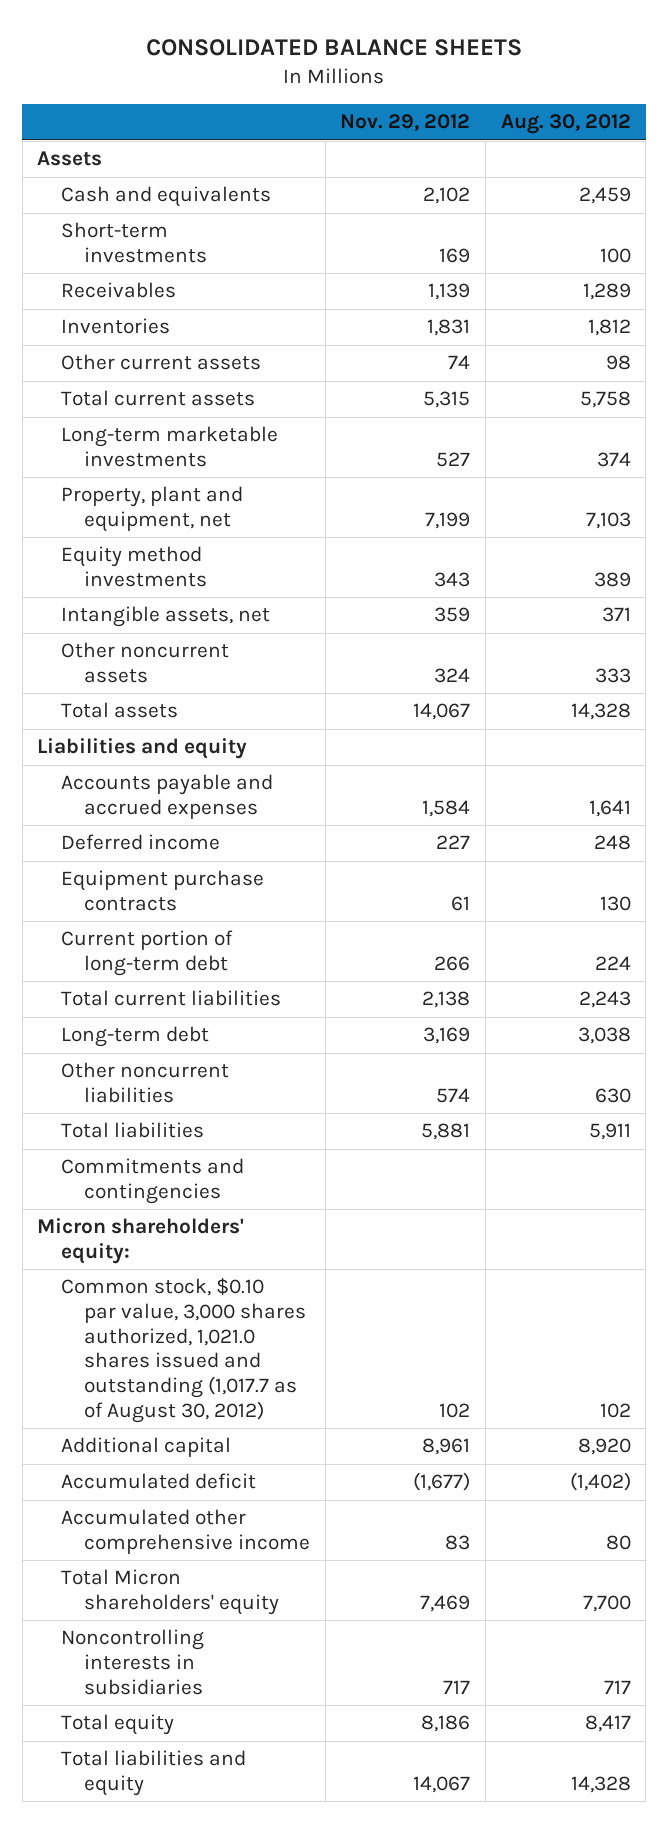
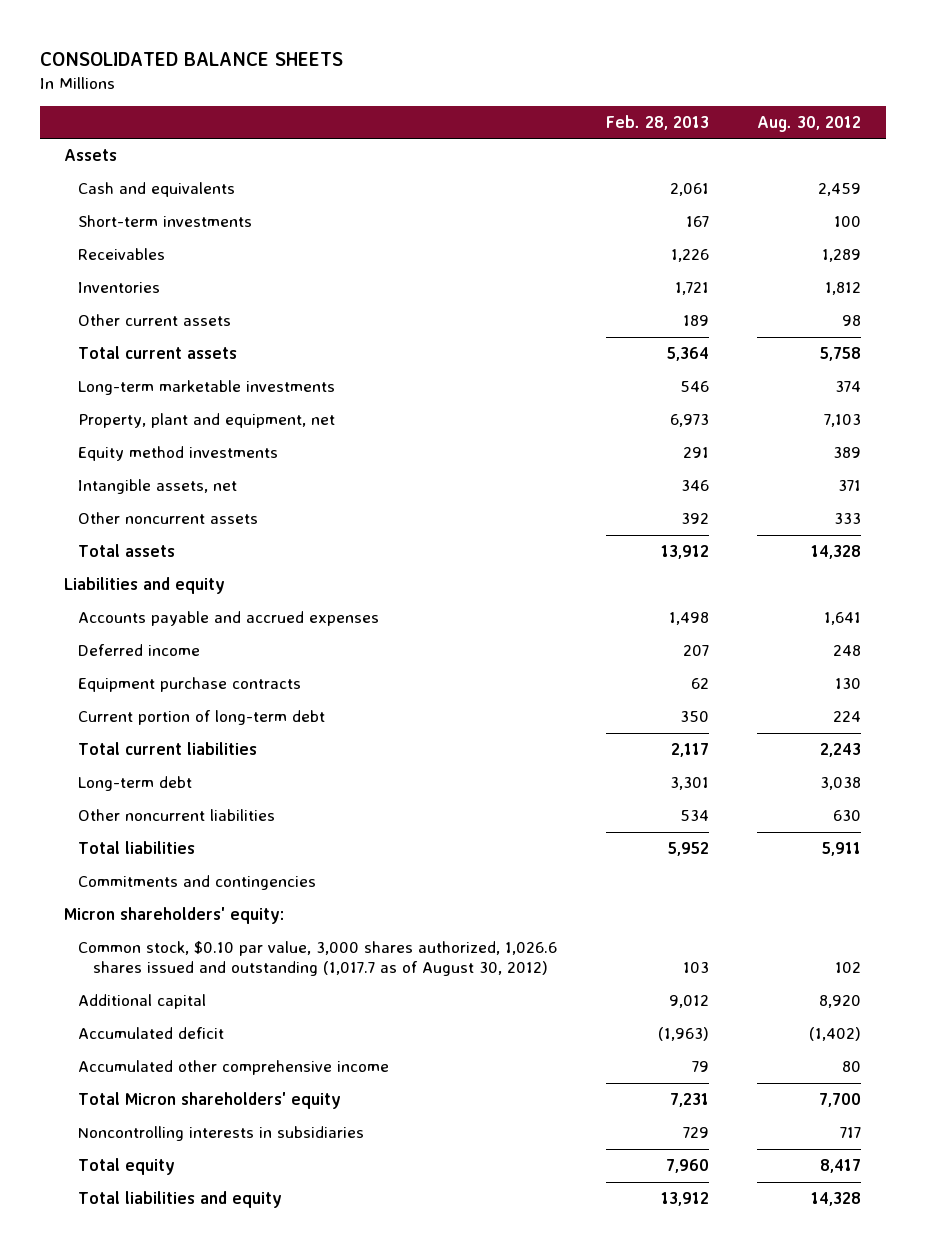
[340,114,471,132] Nov. 29, 2012 -> none
none -> [605,114,709,130] Feb. 28, 2013
[60,1278,307,1423] Common stock, $0.10 par value, 3,000 shares authorized, 1,021.0 shares issued and outstanding (1,017.7 as of August 30, 2012) -> [78,941,558,976] Common stock, $0.10 par value, 3,000 shares authorized, 1,026.6 shares issued and outstanding (1,017.7 as of August 30, 2012)

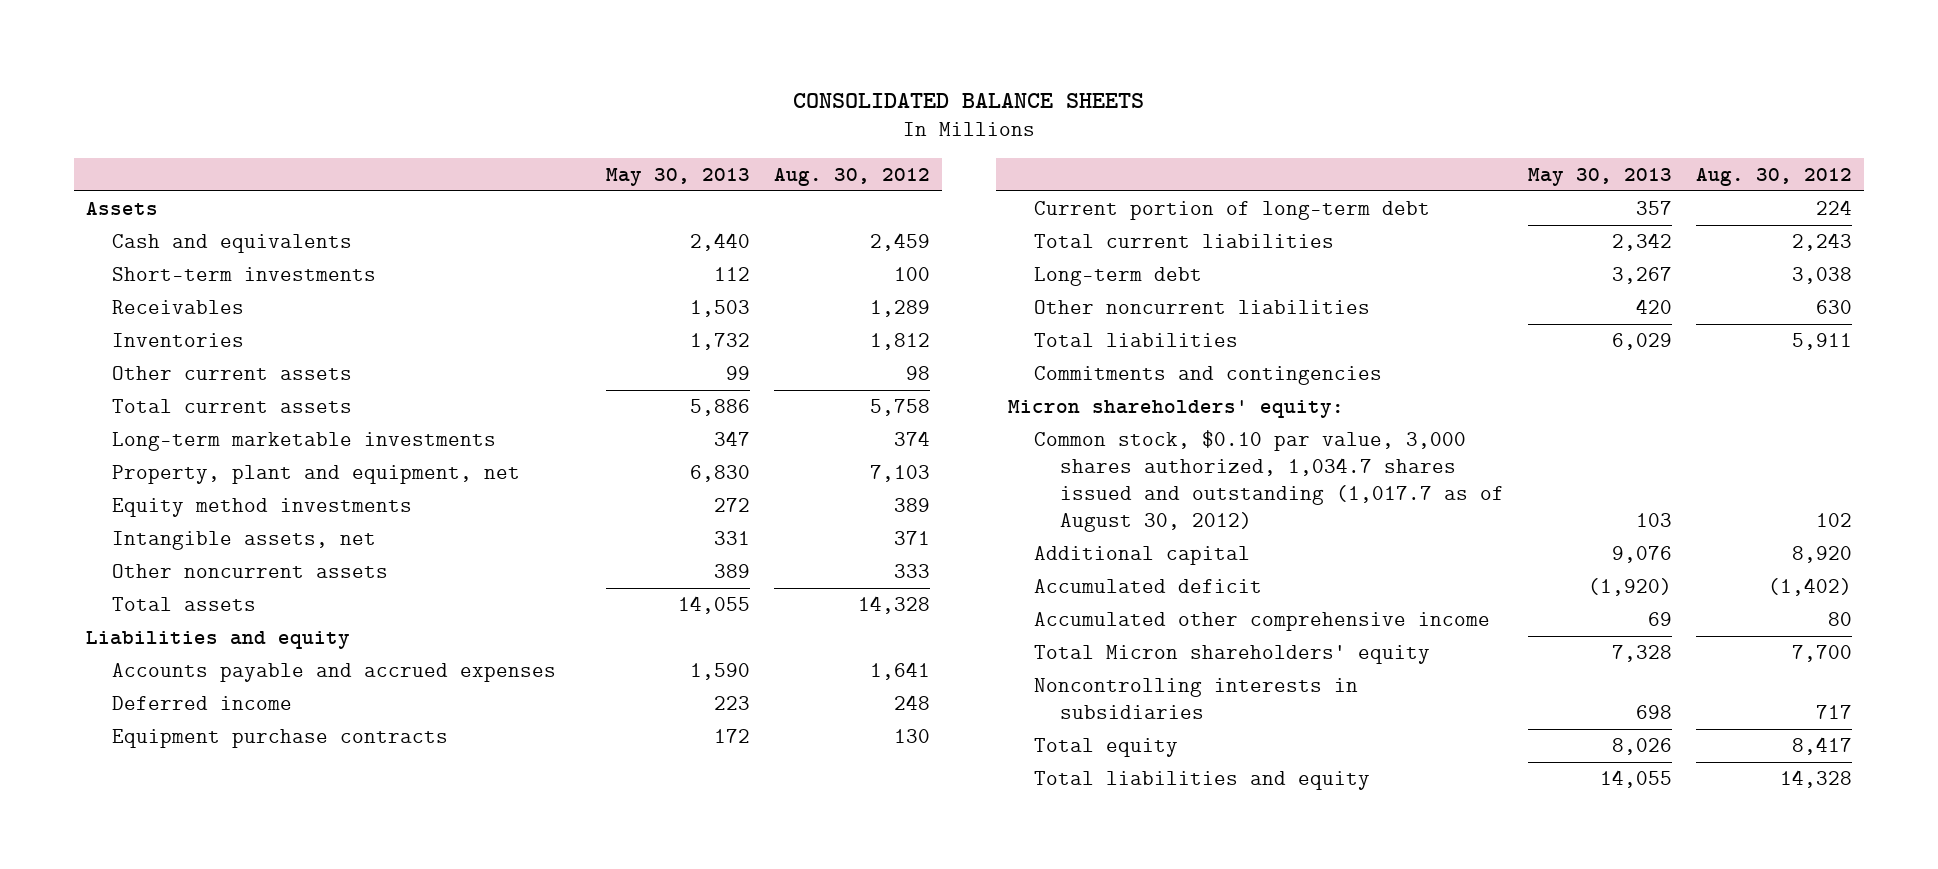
[605,114,709,130] Feb. 28, 2013 -> none
none -> [606,167,751,186] May 30, 2013
[78,941,558,976] Common stock, $0.10 par value, 3,000 shares authorized, 1,026.6 shares issued and outstanding (1,017.7 as of August 30, 2012) -> [1033,430,1504,532] Common stock, $0.10 par value, 3,000 shares authorized, 1,034.7 shares issued and outstanding (1,017.7 as of August 30, 2012)

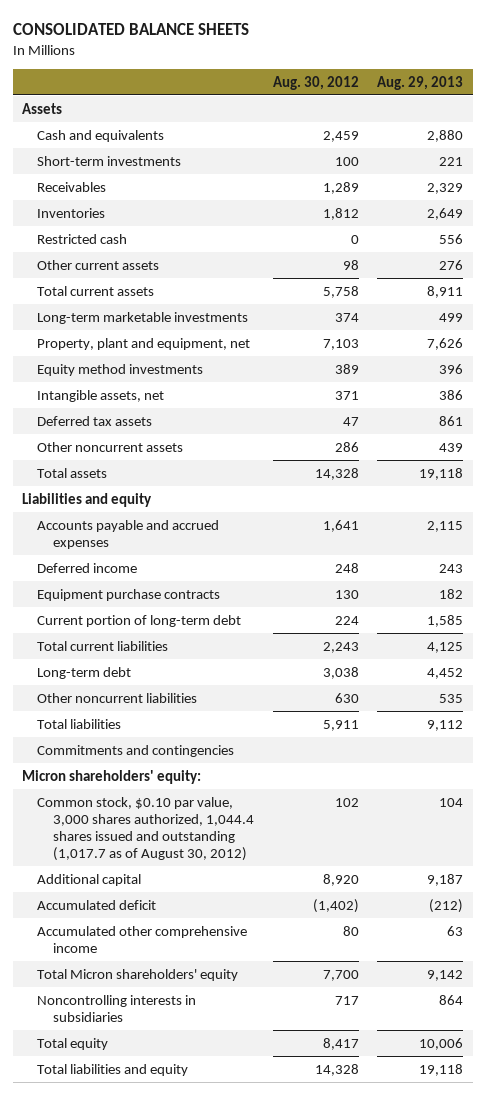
[606,167,751,186] May 30, 2013 -> none
none -> [377,75,464,90] Aug. 29, 2013
none -> [37,233,128,244] Restricted cash
none -> [37,415,153,426] Deferred tax assets
[894,564,931,579] 333 -> [334,441,359,452] 286
[1033,430,1504,532] Common stock, $0.10 par value, 3,000 shares authorized, 1,034.7 shares issued and outstanding (1,017.7 as of August 30, 2012) -> [37,796,254,862] Common stock, $0.10 par value, 3,000 shares authorized, 1,044.4 shares issued and outstanding (1,017.7 as of August 30, 2012)

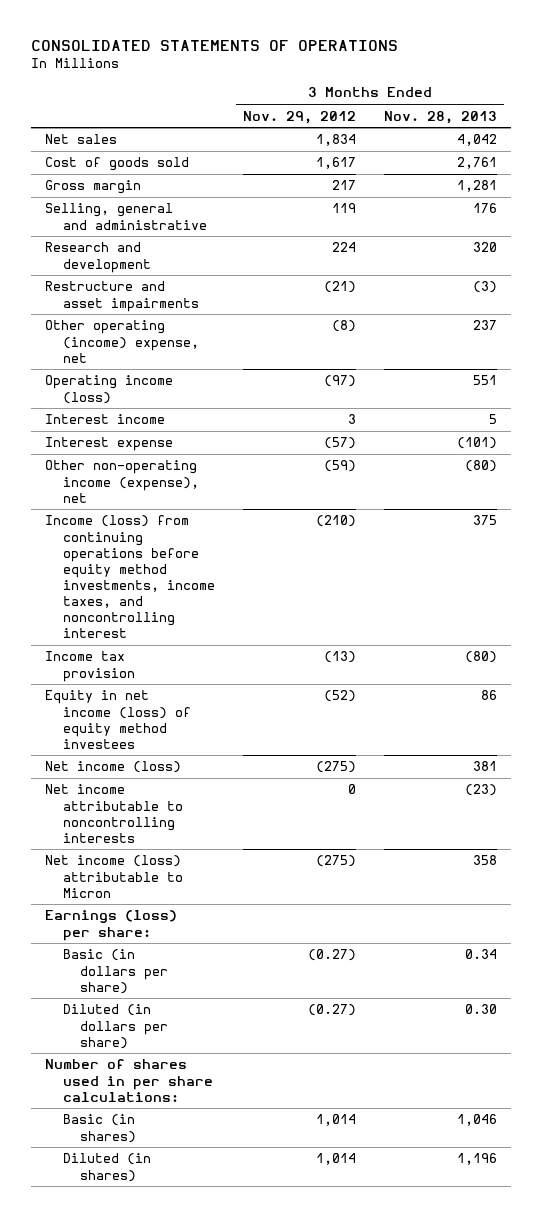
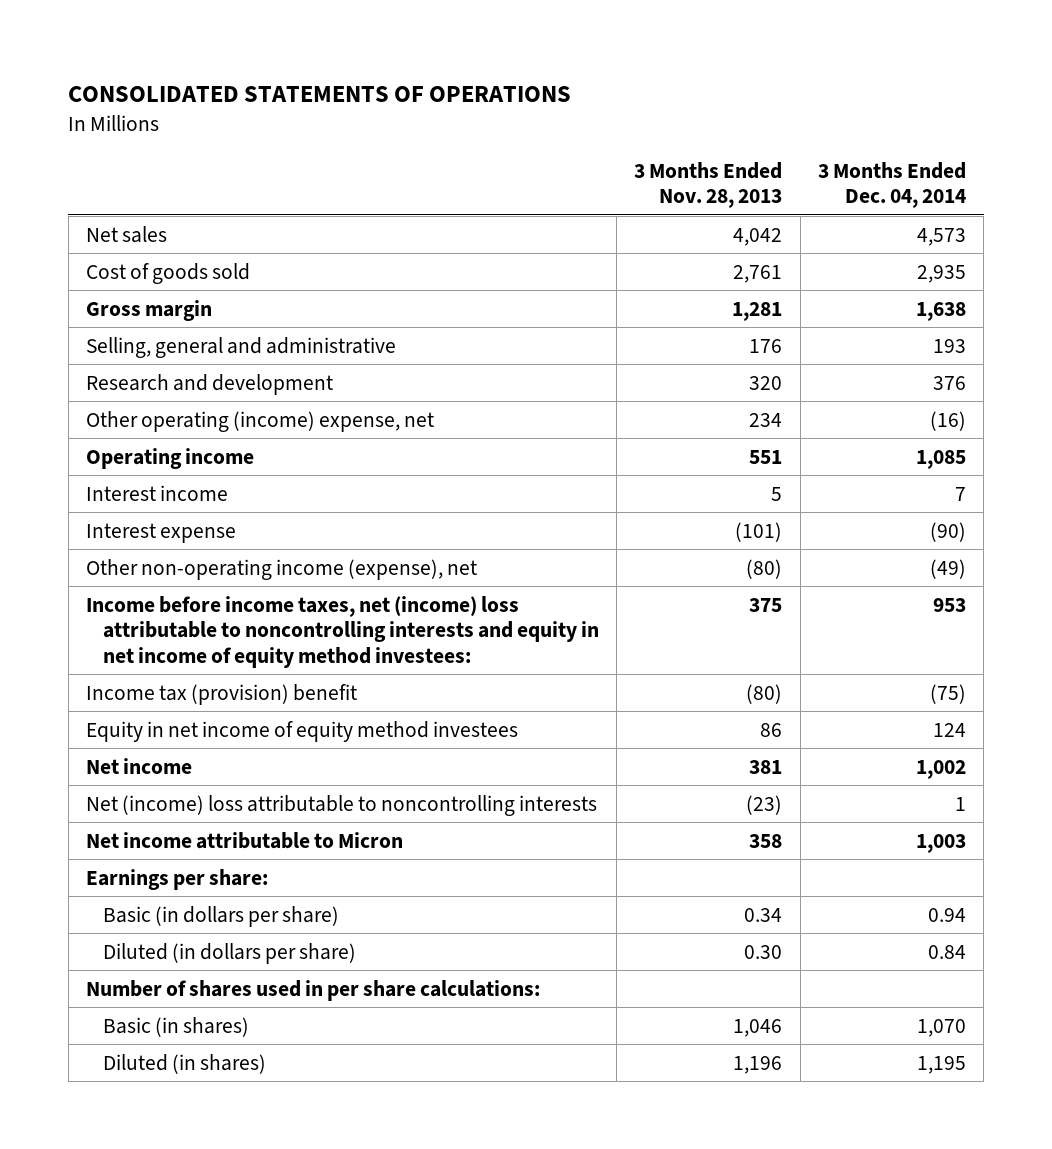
[242,110,356,124] Nov. 29, 2012 -> none
none -> [817,161,966,209] 3 Months Ended Dec. 04, 2014
[45,281,199,312] Restructure and asset impairments -> none
[472,320,497,331] 237 -> [749,412,783,427] 234
[45,375,174,404] Operating income (loss) -> [86,447,255,469] Operating income
[45,515,215,638] Income (loss) from continuing operations before equity method investments, income taxes, and noncontrolling interest -> [86,595,599,668] Income before income taxes, net (income) loss attributable to noncontrolling interests and equity in net income of equity method investees:
[45,651,135,682] Income tax provision -> [86,683,358,705] Income tax (provision) benefit
[45,690,191,749] Equity in net income (loss) of equity method investees -> [86,720,519,742] Equity in net income of equity method investees
[45,761,182,774] Net income (loss) -> [86,757,193,774] Net income
[45,784,183,843] Net income attributable to noncontrolling interests -> [86,794,598,816] Net (income) loss attributable to noncontrolling interests
[45,855,183,898] Net income (loss) attributable to Micron -> [86,831,404,849] Net income attributable to Micron
[45,910,178,941] Earnings (loss) per share: -> [86,868,269,890] Earnings per share:

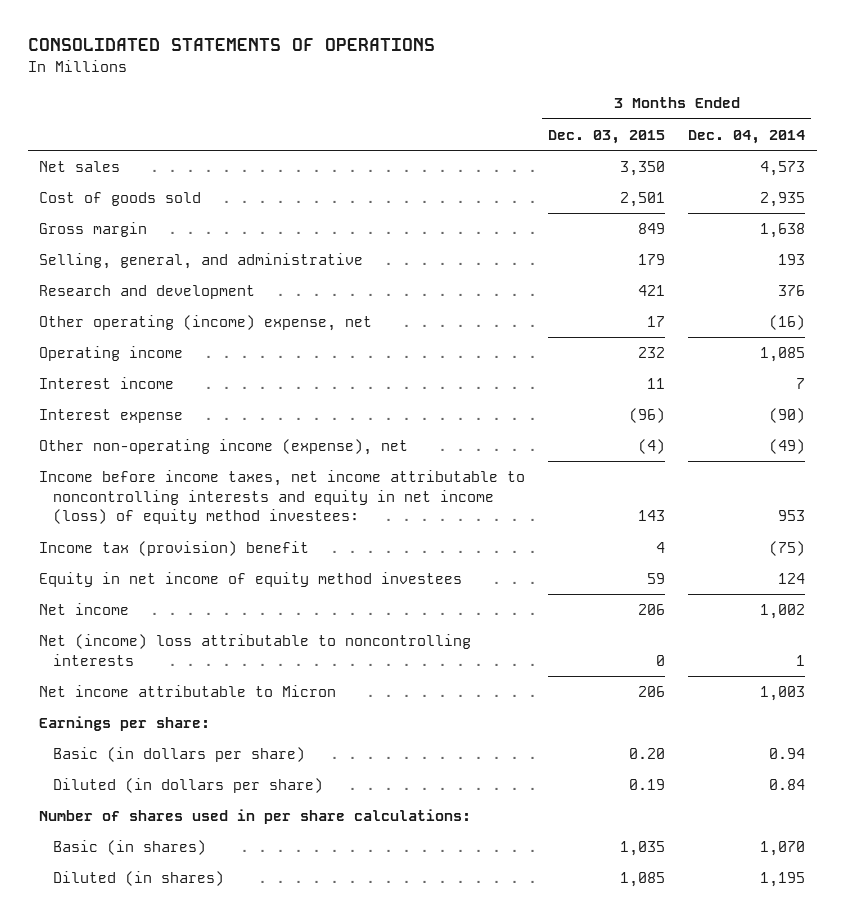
[634,161,783,209] 3 Months Ended Nov. 28, 2013 -> none
none -> [548,129,666,144] Dec. 03, 2015
[86,336,397,358] Selling, general and administrative -> [39,253,364,270] Selling, general, and administrative
[86,595,599,668] Income before income taxes, net (income) loss attributable to noncontrolling interests and equity in net income of equity method investees: -> [39,470,526,525] Income before income taxes, net income attributable to noncontrolling interests and equity in net income (loss) of equity method investees:

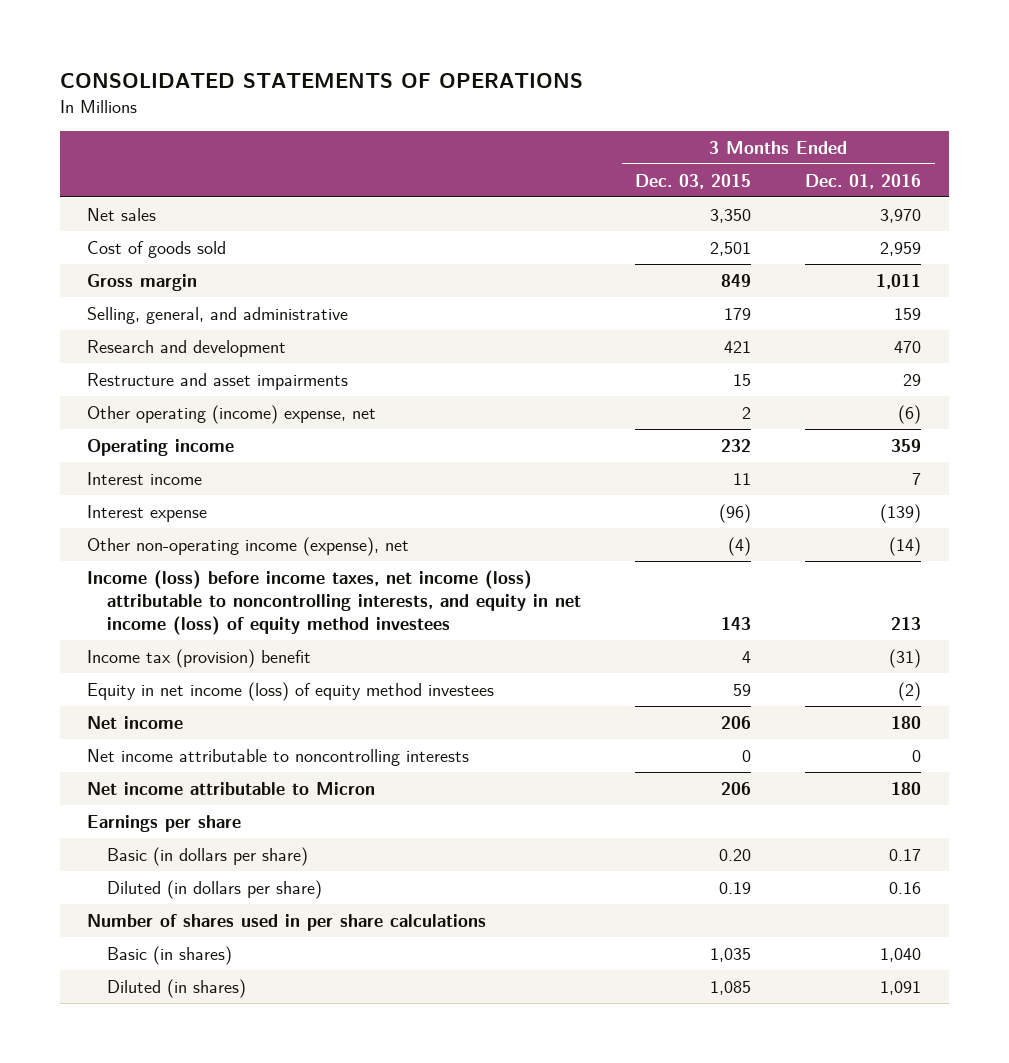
[688,129,806,144] Dec. 04, 2014 -> none
none -> [805,173,922,189] Dec. 01, 2016
none -> [87,372,349,390] Restructure and asset impairments
[647,316,666,328] 17 -> [742,406,752,419] 2
[39,470,526,525] Income before income taxes, net income attributable to noncontrolling interests and equity in net income (loss) of equity method investees: -> [87,569,582,636] Income (loss) before income taxes, net income (loss) attributable to noncontrolling interests, and equity in net income (loss) of equity method investees
[39,572,463,588] Equity in net income of equity method investees -> [87,681,495,701] Equity in net income (loss) of equity method investees
[39,634,472,666] Net (income) loss attributable to noncontrolling interests -> [87,748,470,766] Net income attributable to noncontrolling interests
[39,716,211,732] Earnings per share: -> [87,814,242,832] Earnings per share
[39,809,472,825] Number of shares used in per share calculations: -> [87,913,487,931] Number of shares used in per share calculations

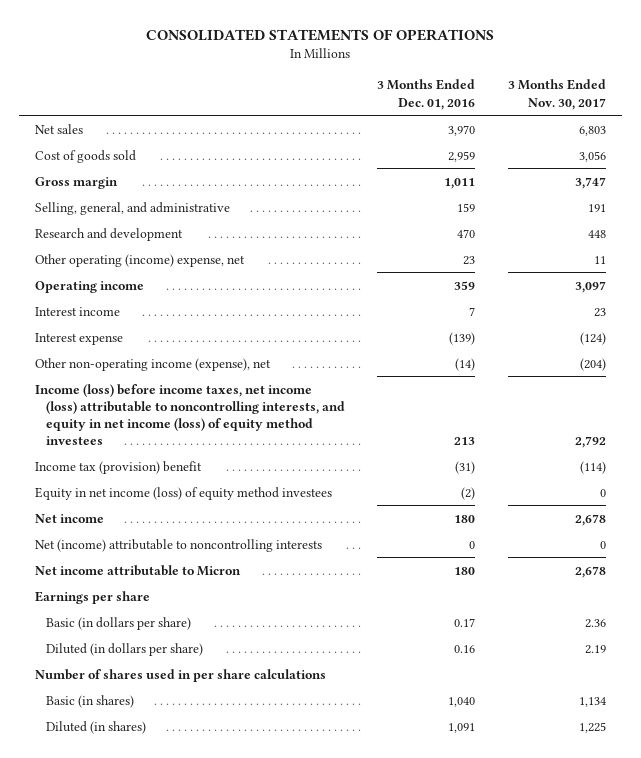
[635,173,752,189] Dec. 03, 2015 -> none
none -> [507,79,606,110] 3 Months Ended Nov. 30, 2017
[87,372,349,390] Restructure and asset impairments -> none
[898,404,922,424] (6) -> [463,255,476,265] 23
[87,748,470,766] Net income attributable to noncontrolling interests -> [34,538,322,552] Net (income) attributable to noncontrolling interests

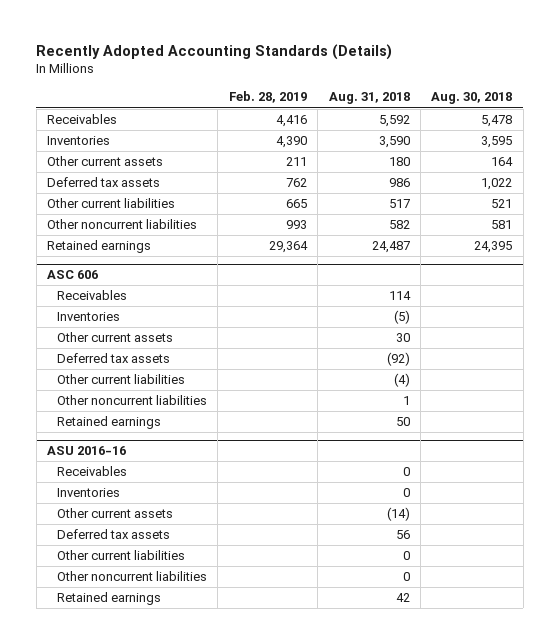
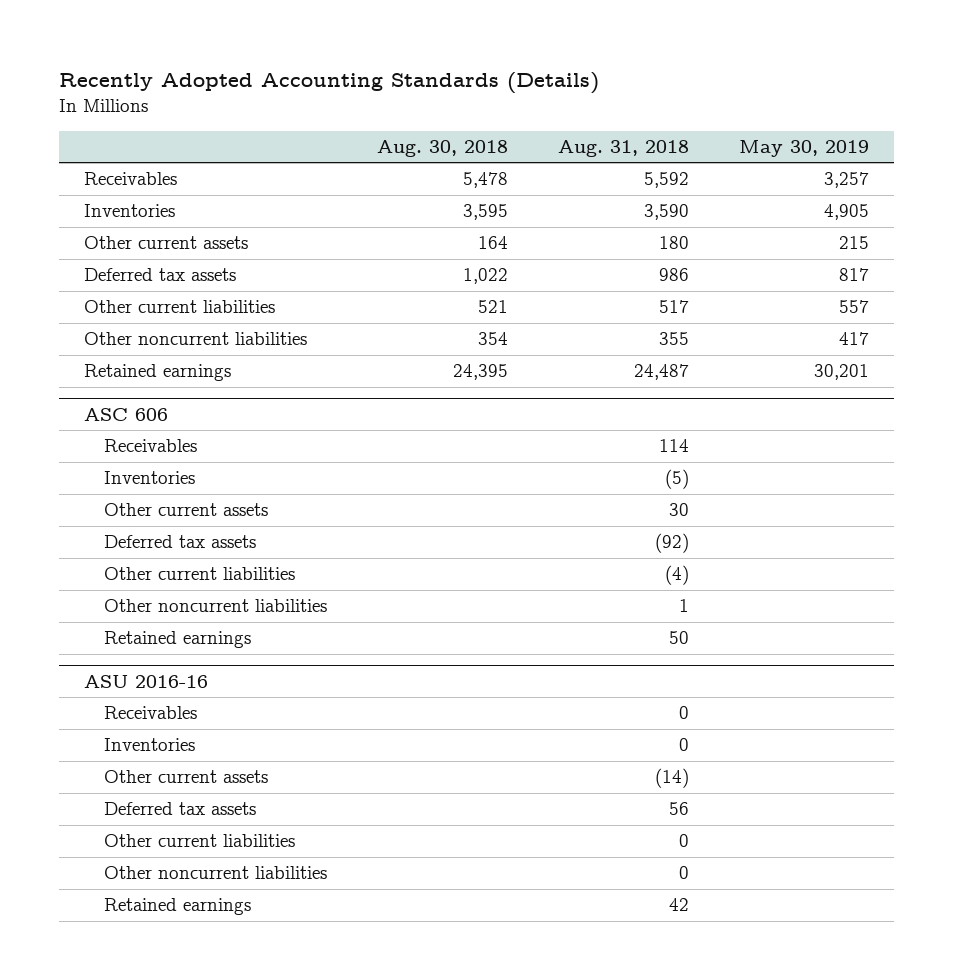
[228,91,307,104] Feb. 28, 2019 -> none
none -> [739,140,870,158] May 30, 2019
[388,220,410,230] 582 -> [659,332,690,346] 355
[491,220,513,230] 581 -> [478,332,509,346] 354

